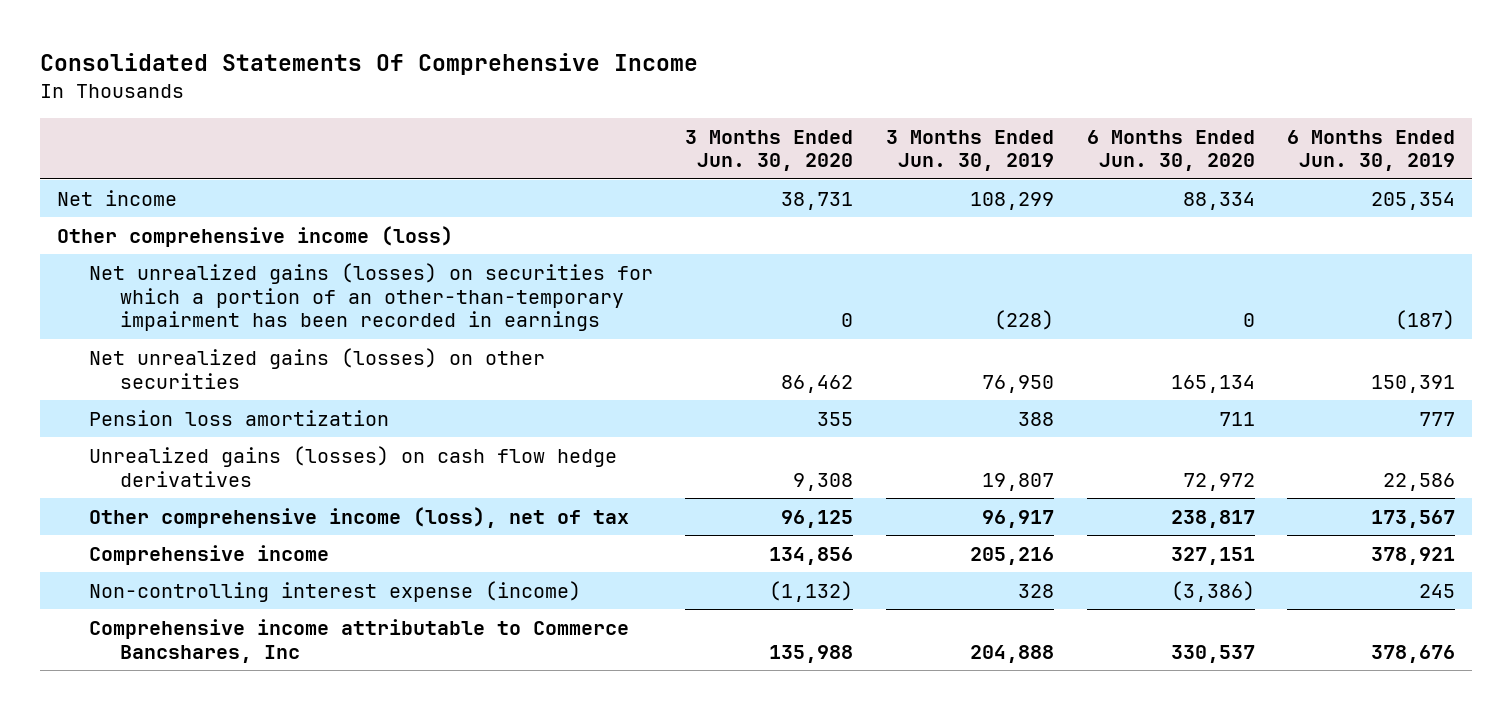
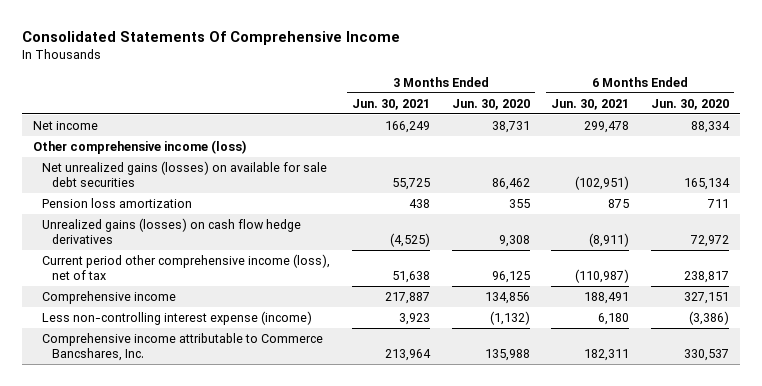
[885,129,1054,172] 3 Months Ended Jun. 30, 2019 -> none
[1287,129,1456,172] 6 Months Ended Jun. 30, 2019 -> none
none -> [352,98,431,110] Jun. 30, 2021
none -> [551,98,630,110] Jun. 30, 2021
[88,262,653,332] Net unrealized gains (losses) on securities for which a portion of an other-than-temporary impairment has been recorded in earnings -> none
[88,347,545,389] Net unrealized gains (losses) on other securities -> [42,161,328,188] Net unrealized gains (losses) on available for sale debt securities
[88,506,629,528] Other comprehensive income (loss), net of tax -> [42,254,331,281] Current period other comprehensive income (loss), net of tax
[88,580,581,602] Non-controlling interest expense (income) -> [42,311,313,326] Less non-controlling interest expense (income)
[88,618,629,663] Comprehensive income attributable to Commerce Bancshares, Inc -> [42,333,324,362] Comprehensive income attributable to Commerce Bancshares, Inc.

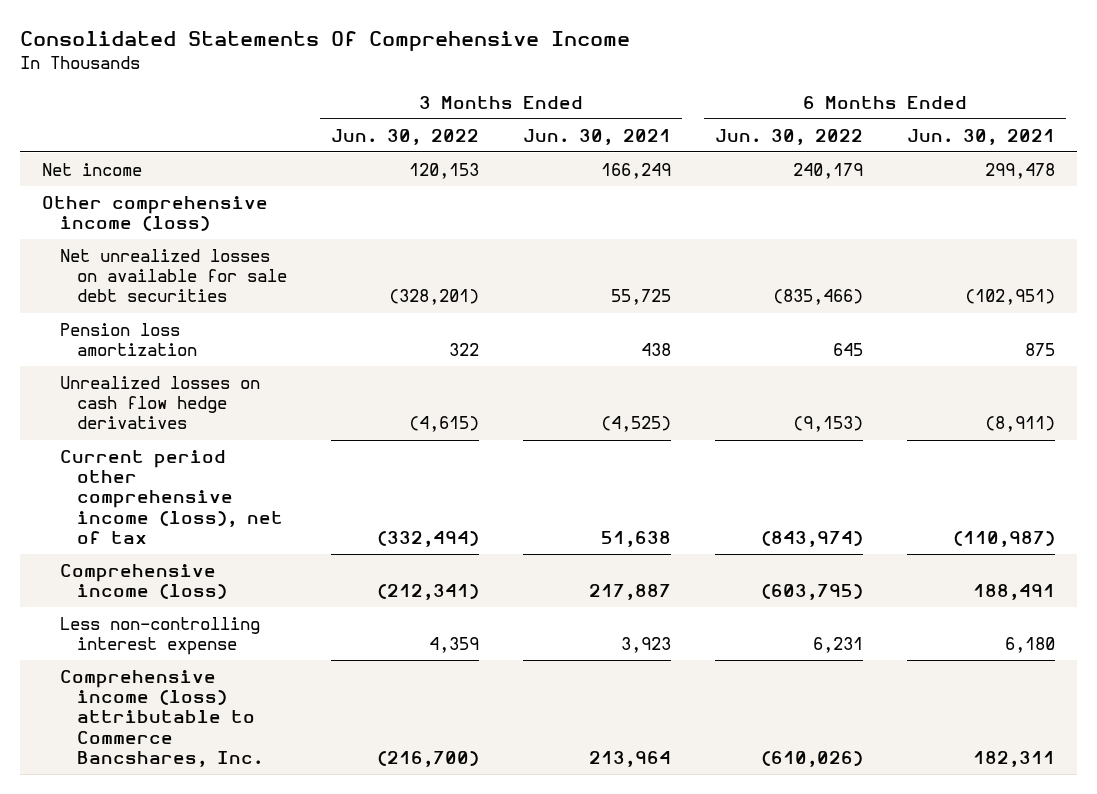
[451,98,530,110] Jun. 30, 2020 -> none
[651,98,730,110] Jun. 30, 2020 -> none
none -> [331,128,480,145] Jun. 30, 2022
none -> [715,128,864,145] Jun. 30, 2022
[42,161,328,188] Net unrealized gains (losses) on available for sale debt securities -> [59,248,288,303] Net unrealized losses on available for sale debt securities
[42,218,302,245] Unrealized gains (losses) on cash flow hedge derivatives -> [59,375,260,430] Unrealized losses on cash flow hedge derivatives
[42,291,177,305] Comprehensive income -> [59,563,228,600] Comprehensive income (loss)
[42,311,313,326] Less non-controlling interest expense (income) -> [59,616,260,656] Less non-controlling interest expense
[42,333,324,362] Comprehensive income attributable to Commerce Bancshares, Inc. -> [59,669,264,767] Comprehensive income (loss) attributable to Commerce Bancshares, Inc.

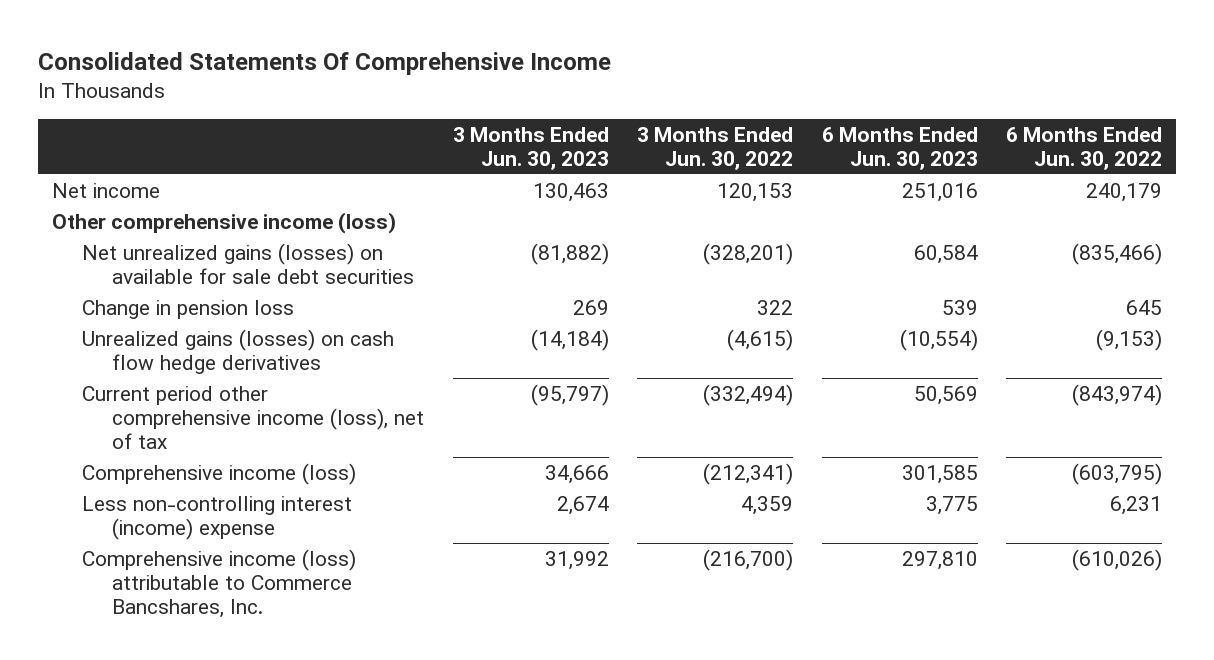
[523,128,672,145] Jun. 30, 2021 -> none
[907,128,1056,145] Jun. 30, 2021 -> none
none -> [452,126,609,170] 3 Months Ended Jun. 30, 2023
none -> [821,126,978,170] 6 Months Ended Jun. 30, 2023
[59,248,288,303] Net unrealized losses on available for sale debt securities -> [82,242,415,284] Net unrealized gains (losses) on available for sale debt securities
[59,322,198,357] Pension loss amortization -> [82,299,295,319] Change in pension loss
[59,375,260,430] Unrealized losses on cash flow hedge derivatives -> [82,328,395,374] Unrealized gains (losses) on cash flow hedge derivatives
[59,616,260,656] Less non-controlling interest expense -> [82,495,353,540] Less non-controlling interest (income) expense

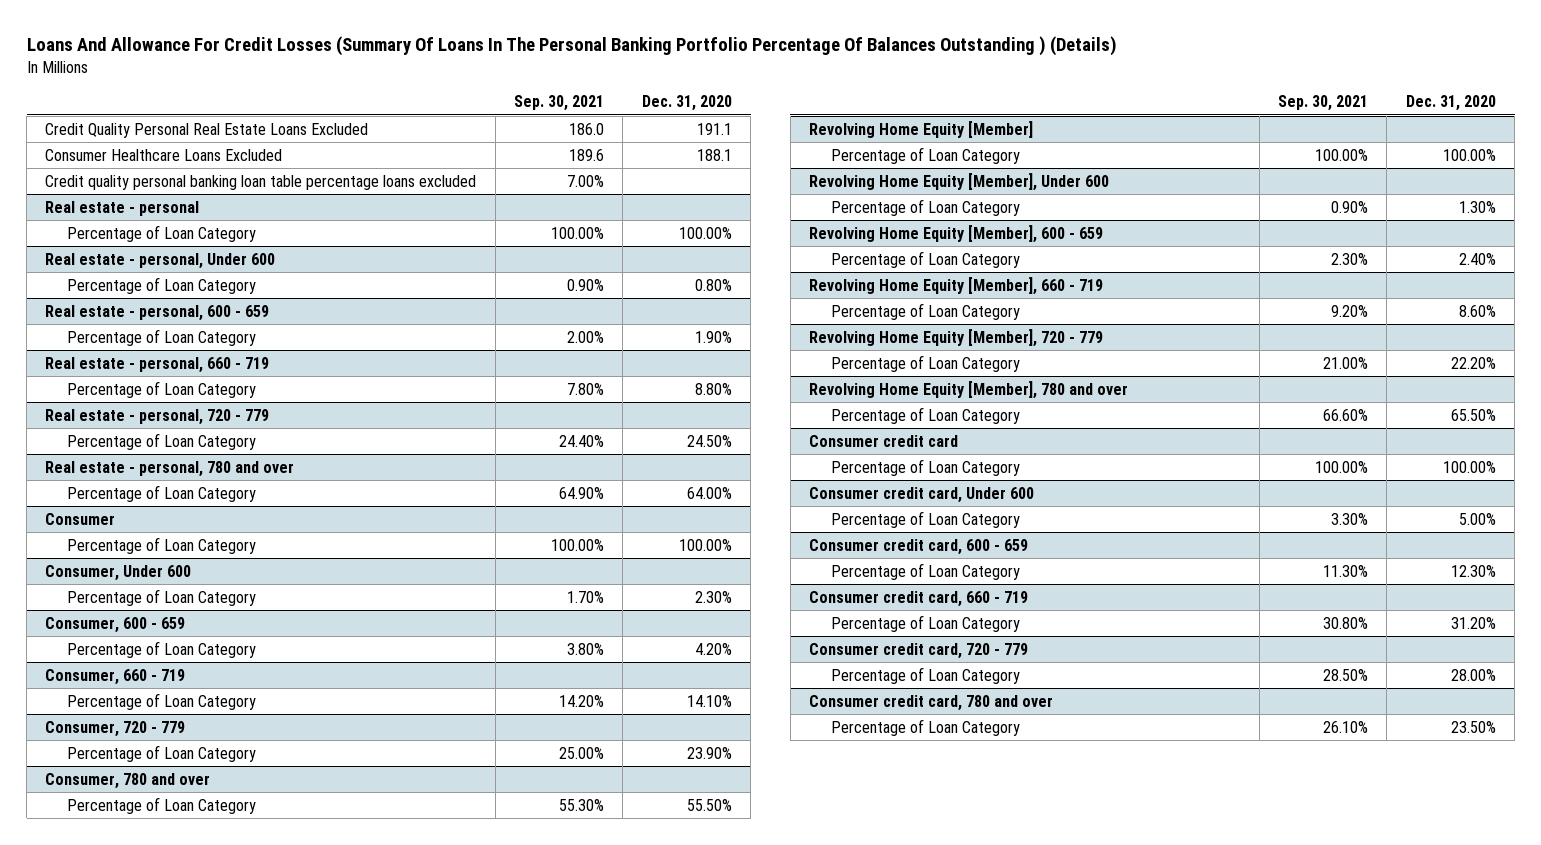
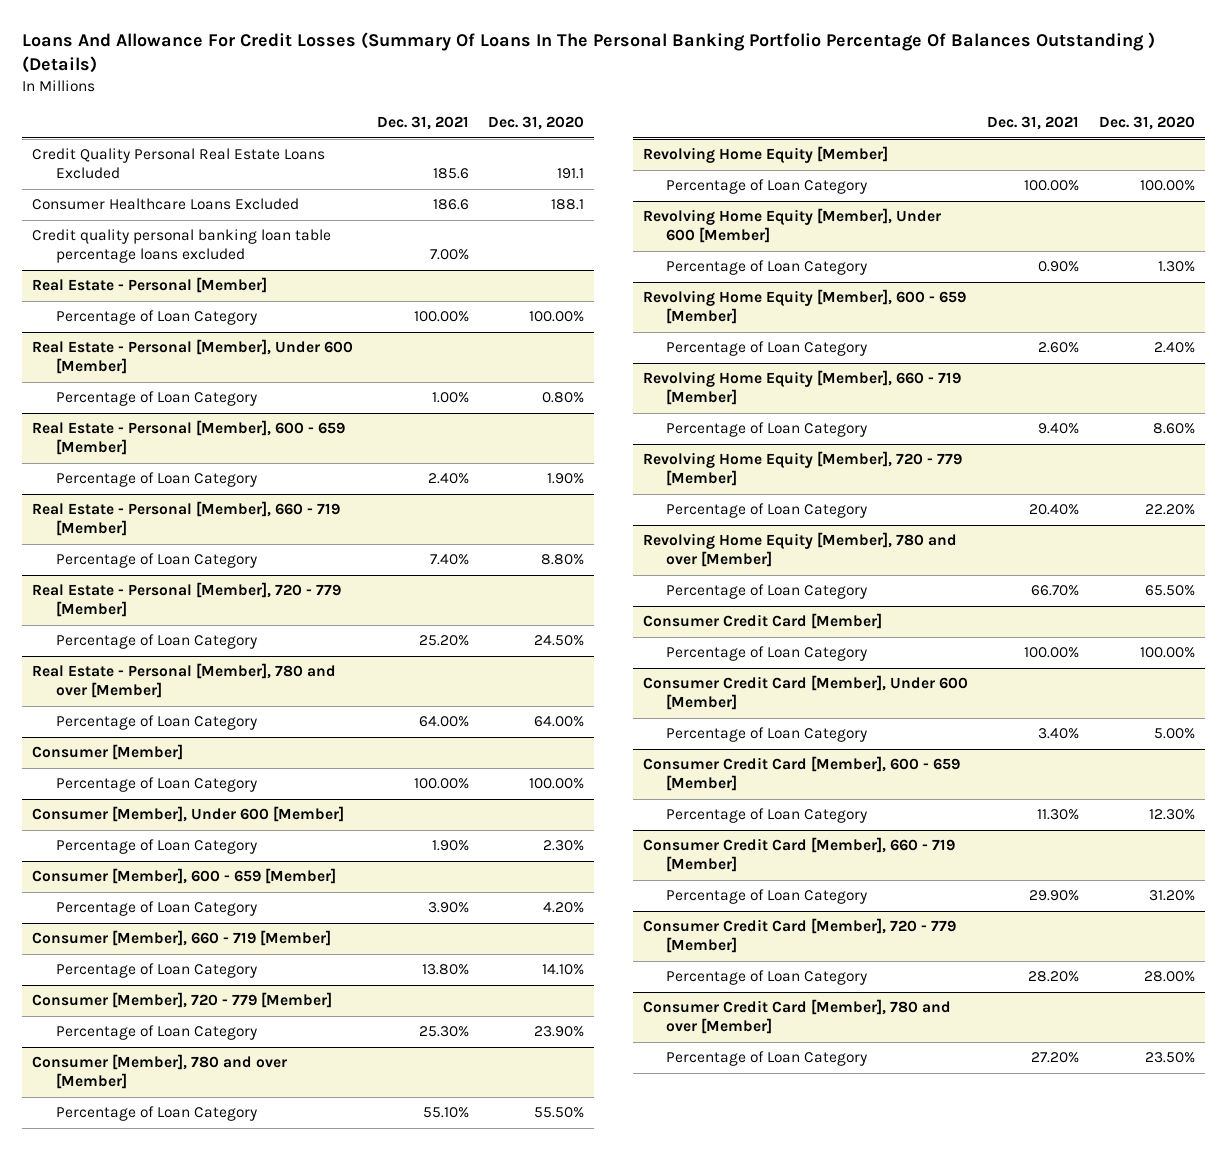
[514,95,605,112] Sep. 30, 2021 -> none
none -> [376,116,469,131] Dec. 31, 2021
[45,200,200,216] Real estate - personal -> [32,277,268,294] Real Estate - Personal [Member]
[45,252,276,269] Real estate - personal, Under 600 -> [32,339,354,375] Real Estate - Personal [Member], Under 600 [Member]
[45,304,270,321] Real estate - personal, 600 - 659 -> [32,420,346,456] Real Estate - Personal [Member], 600 - 659 [Member]
[45,356,270,373] Real estate - personal, 660 - 719 -> [32,501,341,537] Real Estate - Personal [Member], 660 - 719 [Member]
[45,408,270,425] Real estate - personal, 720 - 779 -> [32,582,342,618] Real Estate - Personal [Member], 720 - 779 [Member]
[45,460,295,477] Real estate - personal, 780 and over -> [32,663,337,699] Real Estate - Personal [Member], 780 and over [Member]
[45,512,116,525] Consumer -> [32,744,184,761] Consumer [Member]
[45,564,192,581] Consumer, Under 600 -> [32,806,345,823] Consumer [Member], Under 600 [Member]
[45,616,186,633] Consumer, 600 - 659 -> [32,868,337,885] Consumer [Member], 600 - 659 [Member]
[45,668,186,685] Consumer, 660 - 719 -> [32,930,332,947] Consumer [Member], 660 - 719 [Member]
[45,720,186,737] Consumer, 720 - 779 -> [32,992,333,1009] Consumer [Member], 720 - 779 [Member]
[45,772,211,789] Consumer, 780 and over -> [32,1054,288,1090] Consumer [Member], 780 and over [Member]
[809,172,1110,191] Revolving Home Equity [Member], Under 600 -> [642,208,941,244] Revolving Home Equity [Member], Under 600 [Member]
[809,224,1104,243] Revolving Home Equity [Member], 600 - 659 -> [642,289,966,325] Revolving Home Equity [Member], 600 - 659 [Member]
[809,276,1104,295] Revolving Home Equity [Member], 660 - 719 -> [642,370,961,406] Revolving Home Equity [Member], 660 - 719 [Member]
[809,328,1104,347] Revolving Home Equity [Member], 720 - 779 -> [642,451,962,487] Revolving Home Equity [Member], 720 - 779 [Member]
[809,380,1129,399] Revolving Home Equity [Member], 780 and over -> [642,532,957,568] Revolving Home Equity [Member], 780 and over [Member]
[809,434,959,447] Consumer credit card -> [642,613,882,630] Consumer Credit Card [Member]
[809,486,1035,503] Consumer credit card, Under 600 -> [642,675,968,711] Consumer Credit Card [Member], Under 600 [Member]
[809,538,1029,555] Consumer credit card, 600 - 659 -> [642,756,960,792] Consumer Credit Card [Member], 600 - 659 [Member]
[809,590,1029,607] Consumer credit card, 660 - 719 -> [642,837,955,873] Consumer Credit Card [Member], 660 - 719 [Member]
[809,642,1029,659] Consumer credit card, 720 - 779 -> [642,918,956,954] Consumer Credit Card [Member], 720 - 779 [Member]
[809,694,1054,711] Consumer credit card, 780 and over -> [642,999,951,1035] Consumer Credit Card [Member], 780 and over [Member]

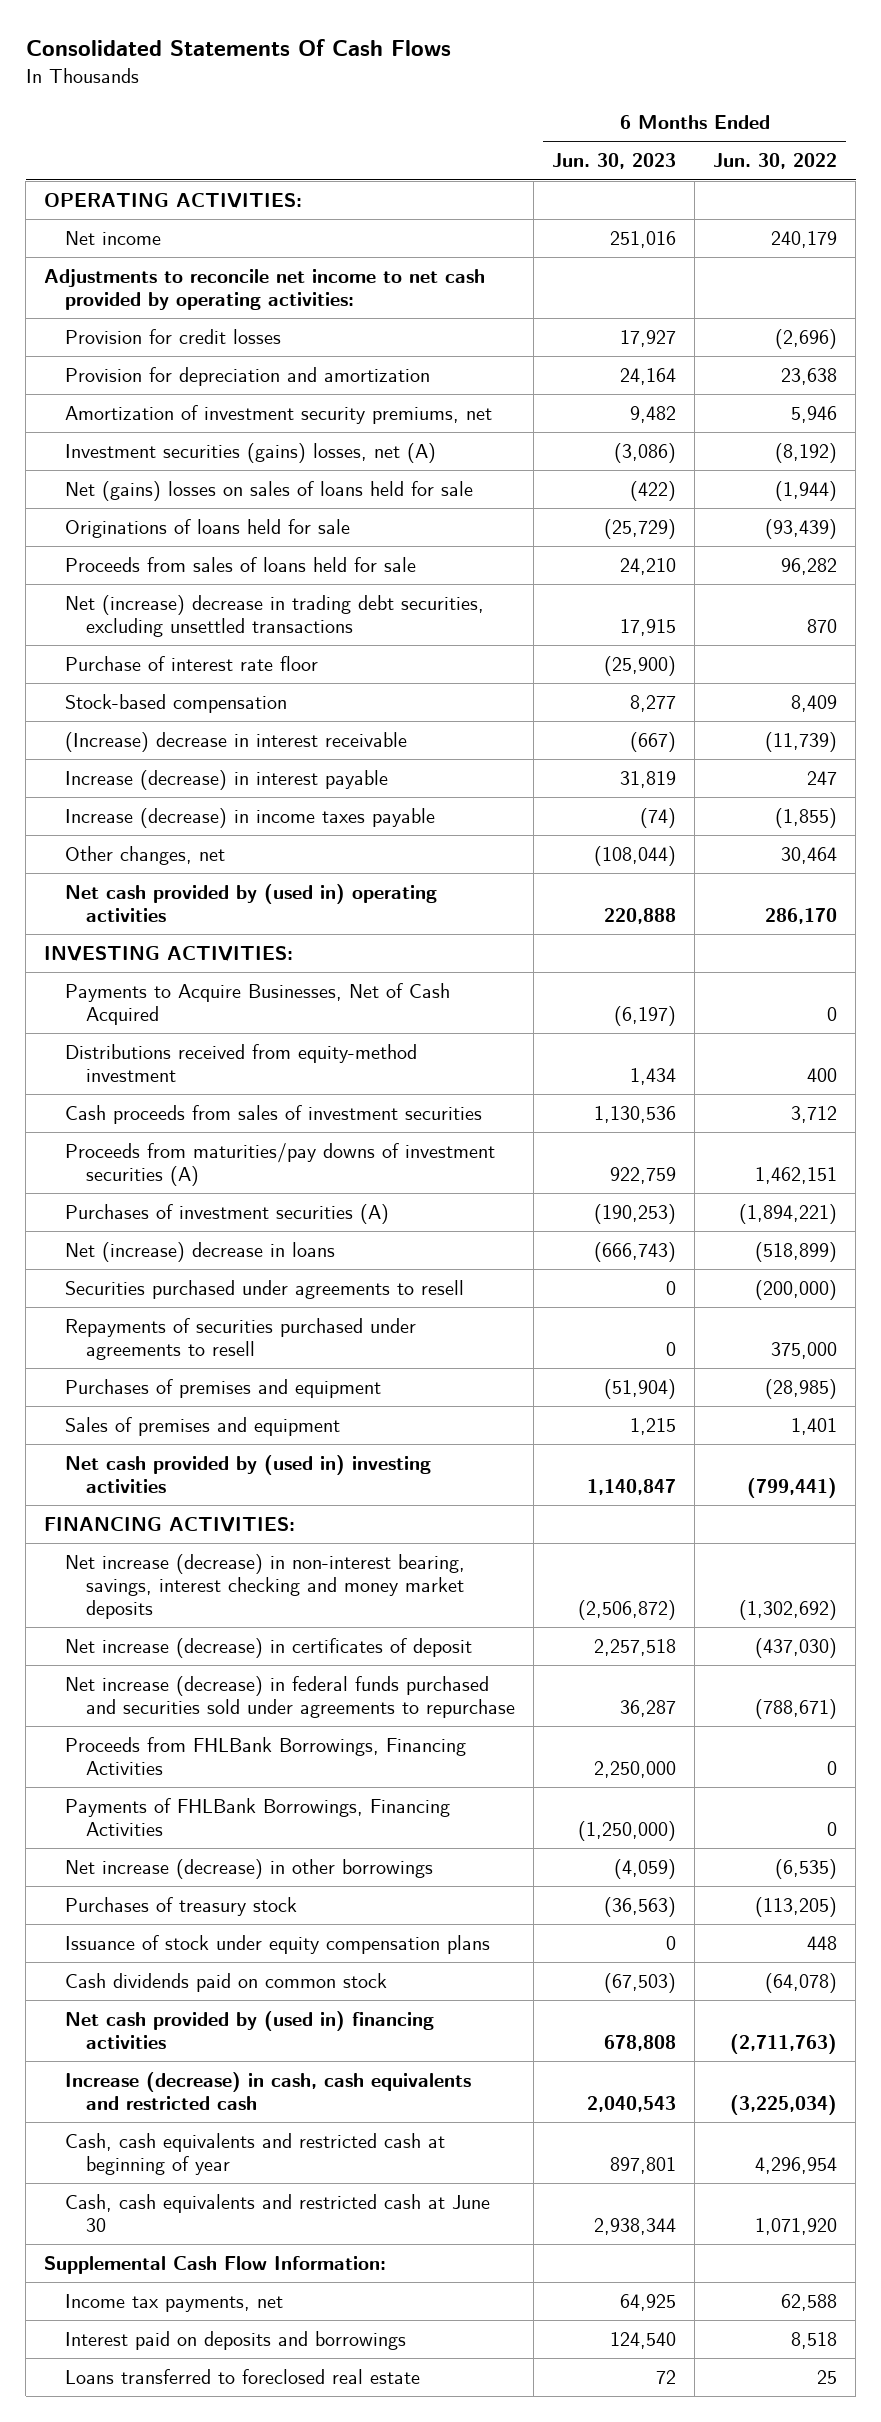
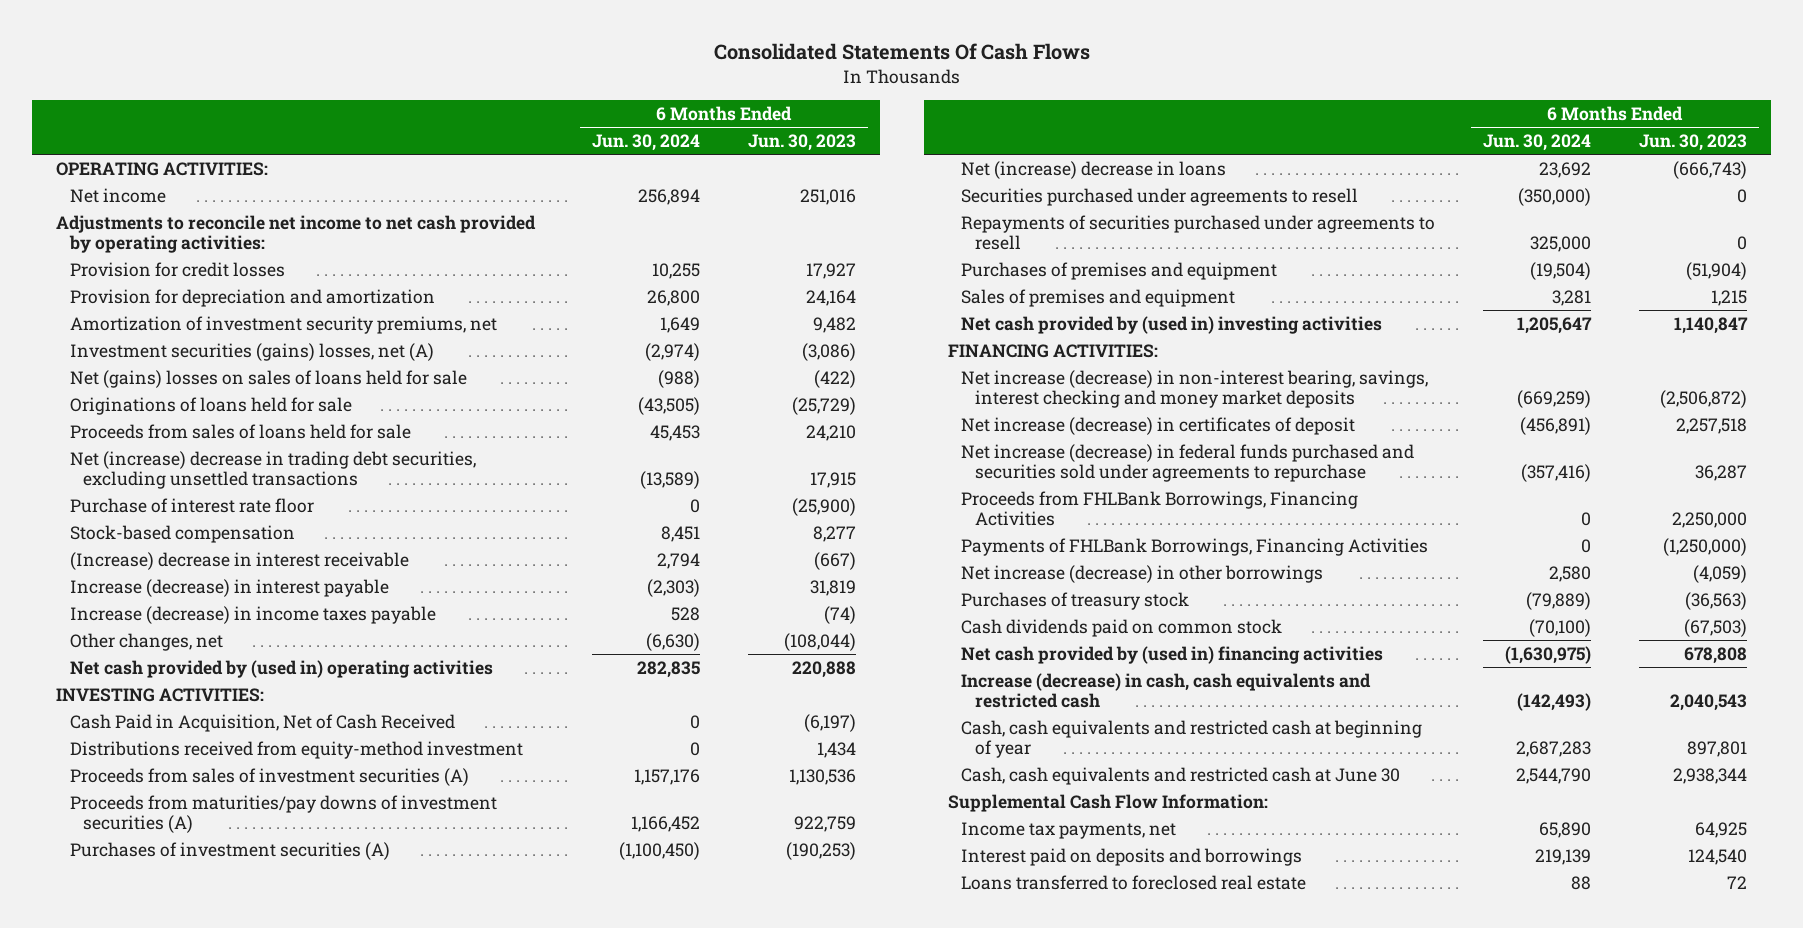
[713,153,838,170] Jun. 30, 2022 -> none
none -> [591,133,700,151] Jun. 30, 2024
[65,983,451,1025] Payments to Acquire Businesses, Net of Cash Acquired -> [69,713,455,732] Cash Paid in Acquisition, Net of Cash Received
[65,1105,483,1125] Cash proceeds from sales of investment securities -> [69,767,469,786] Proceeds from sales of investment securities (A)
[65,1935,491,1955] Issuance of stock under equity compensation plans -> none

